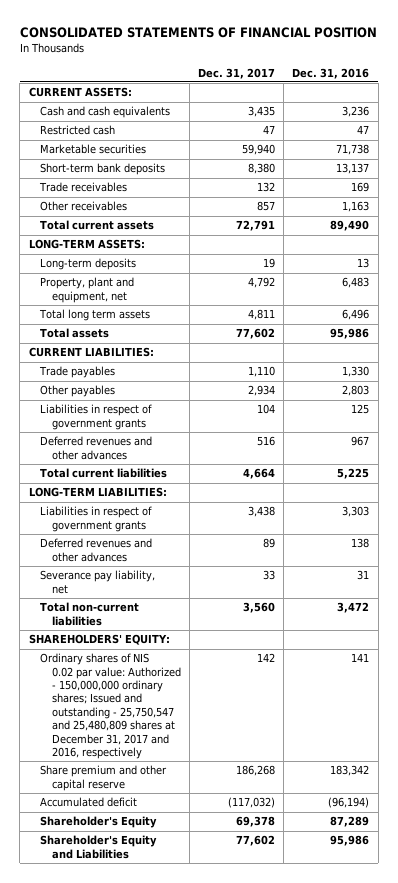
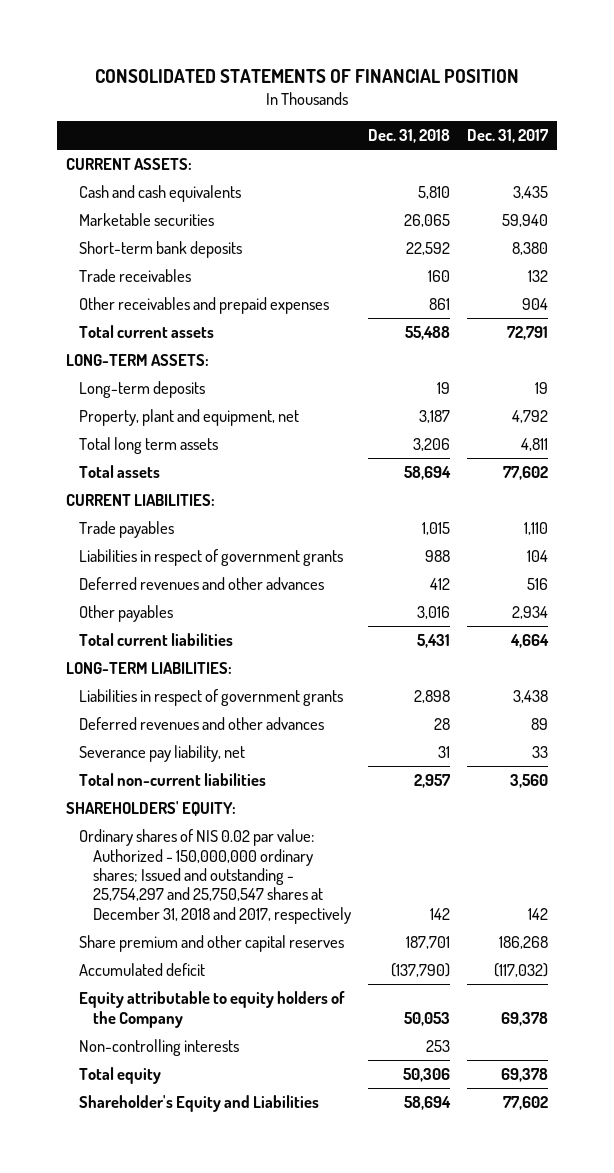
[292,67,370,79] Dec. 31, 2016 -> none
none -> [367,129,450,144] Dec. 31, 2018
[40,125,116,136] Restricted cash -> none
[40,201,128,212] Other receivables -> [79,297,330,315] Other receivables and prepaid expenses
[257,201,276,212] 857 -> [522,298,549,311] 904
[40,385,116,398] Other payables -> [79,605,174,623] Other payables
[40,653,181,759] Ordinary shares of NIS 0.02 par value: Authorized - 150,000,000 ordinary shares; Issued and outstanding - 25,750,547 and 25,480,809 shares at December 31, 2017 and 2016, respectively -> [79,829,351,924] Ordinary shares of NIS 0.02 par value: Authorized - 150,000,000 ordinary shares; Issued and outstanding - 25,754,297 and 25,750,547 shares at December 31, 2018 and 2017, respectively
[40,765,168,791] Share premium and other capital reserve -> [79,935,345,953] Share premium and other capital reserves
none -> [79,991,346,1028] Equity attributable to equity holders of the Company
none -> [79,1039,240,1057] Non-controlling interests
[40,816,158,829] Shareholder's Equity -> [79,1067,162,1085] Total equity

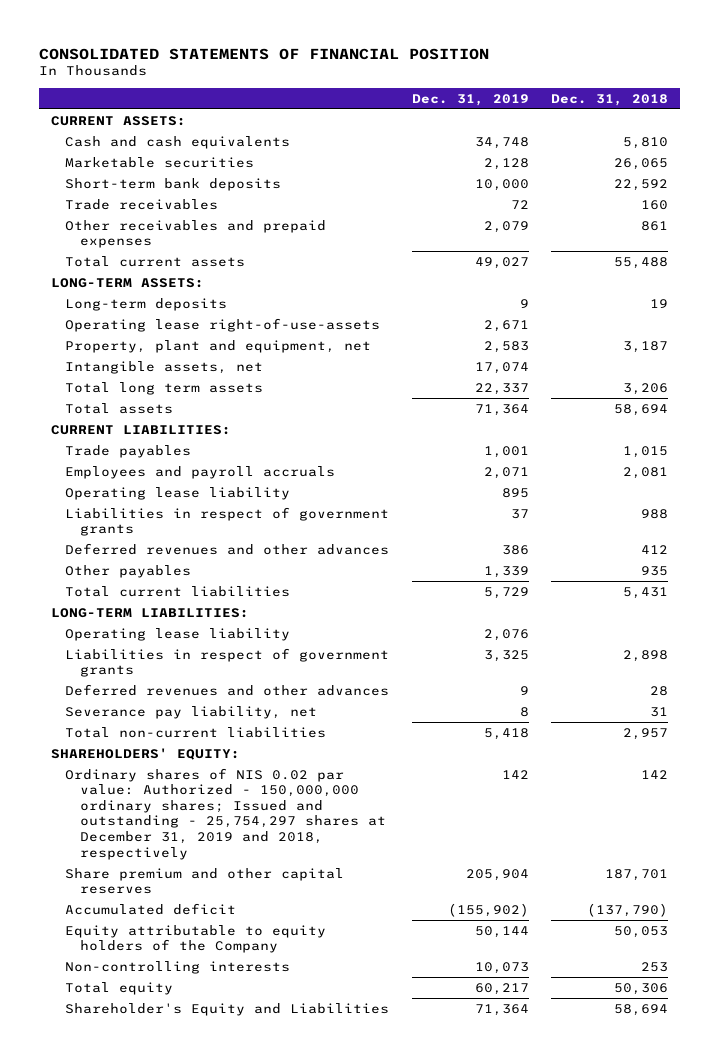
[467,129,550,144] Dec. 31, 2017 -> none
none -> [411,93,529,106] Dec. 31, 2019
none -> [65,317,381,332] Operating lease right-of-use-assets
none -> [65,360,264,374] Intangible assets, net
none -> [65,465,336,479] Employees and payroll accruals
none -> [65,486,291,500] Operating lease liability
[416,606,450,620] 3,016 -> [641,565,669,576] 935
none -> [65,627,291,641] Operating lease liability
[79,829,351,924] Ordinary shares of NIS 0.02 par value: Authorized - 150,000,000 ordinary shares; Issued and outstanding - 25,754,297 and 25,750,547 shares at December 31, 2018 and 2017, respectively -> [65,767,386,860] Ordinary shares of NIS 0.02 par value: Authorized - 150,000,000 ordinary shares; Issued and outstanding - 25,754,297 shares at December 31, 2019 and 2018, respectively

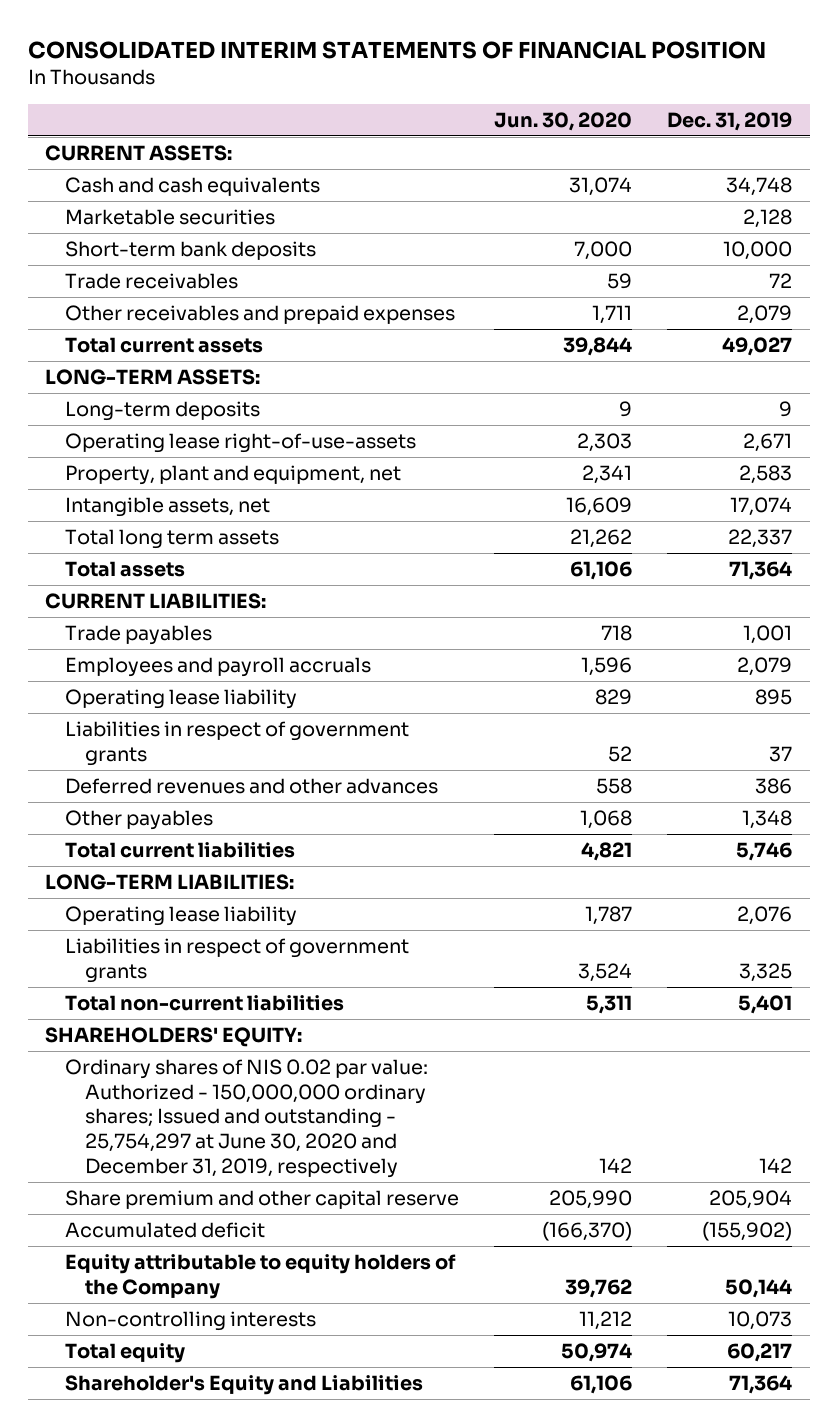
[39,47,490,60] CONSOLIDATED STATEMENTS OF FINANCIAL POSITION -> [28,41,767,60] CONSOLIDATED INTERIM STATEMENTS OF FINANCIAL POSITION
[551,93,669,106] Dec. 31, 2018 -> none
none -> [494,111,633,131] Jun. 30, 2020
[483,466,529,479] 2,071 -> [737,657,793,677] 2,079
[483,565,529,578] 1,339 -> [742,810,793,830] 1,348
[483,586,529,599] 5,729 -> [736,842,793,862] 5,746
[65,683,390,696] Deferred revenues and other advances -> none
[65,705,318,719] Severance pay liability, net -> none
[483,727,529,740] 5,418 -> [738,995,793,1015] 5,401
[65,767,386,860] Ordinary shares of NIS 0.02 par value: Authorized - 150,000,000 ordinary shares; Issued and outstanding - 25,754,297 shares at December 31, 2019 and 2018, respectively -> [65,1059,429,1178] Ordinary shares of NIS 0.02 par value: Authorized - 150,000,000 ordinary shares; Issued and outstanding - 25,754,297 at June 30, 2020 and December 31, 2019, respectively
[65,867,345,895] Share premium and other capital reserves -> [65,1190,460,1210] Share premium and other capital reserve

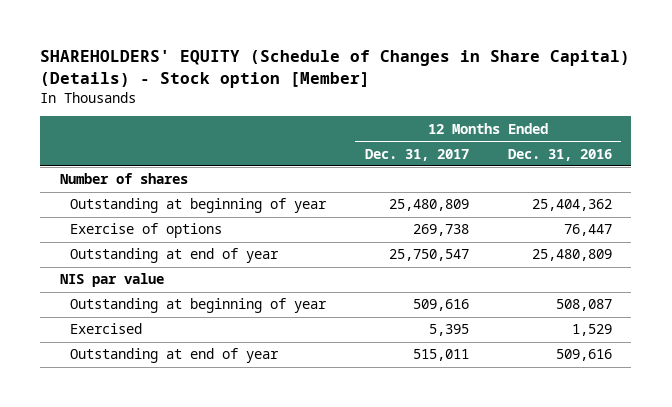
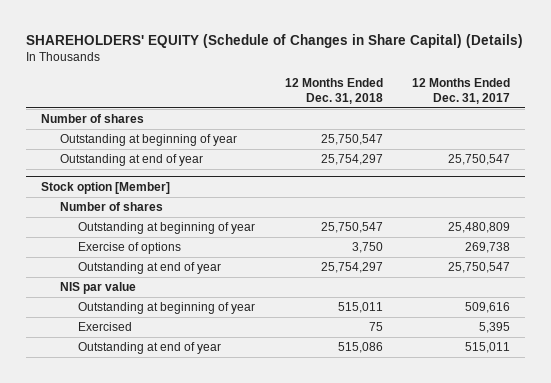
[40,50,631,88] SHAREHOLDERS' EQUITY (Schedule of Changes in Share Capital) (Details) - Stock option [Member] -> [26,33,524,48] SHAREHOLDERS' EQUITY (Schedule of Changes in Share Capital) (Details)
[507,148,612,161] Dec. 31, 2016 -> none
none -> [284,77,383,104] 12 Months Ended Dec. 31, 2018
none -> [59,134,237,147] Outstanding at beginning of year
none -> [59,154,203,167] Outstanding at end of year
none -> [41,181,171,194] Stock option [Member]
none -> [59,202,163,212] Number of shares

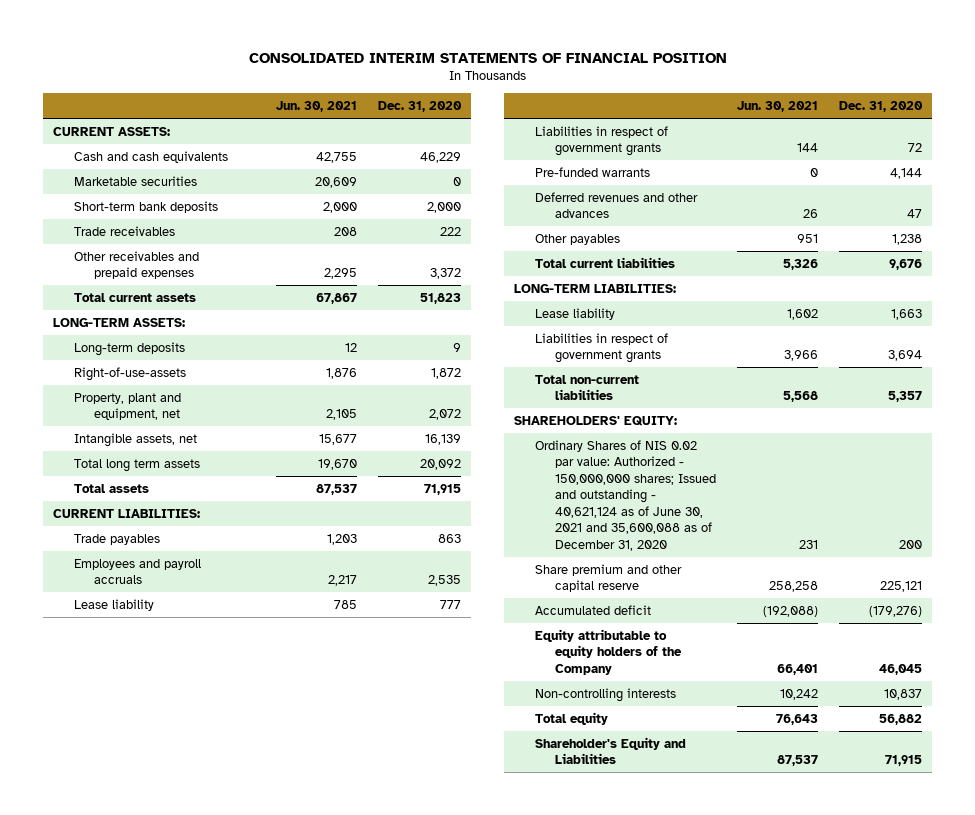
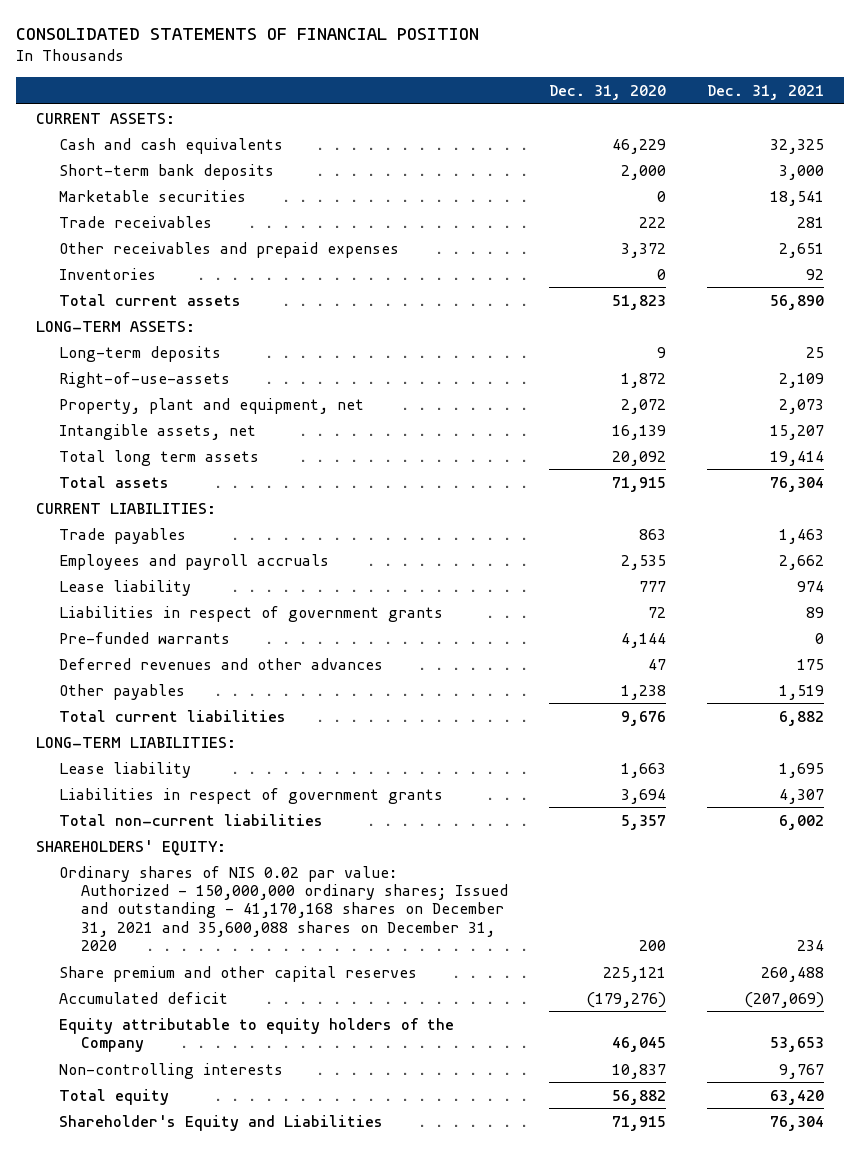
[248,52,727,63] CONSOLIDATED INTERIM STATEMENTS OF FINANCIAL POSITION -> [15,28,479,41] CONSOLIDATED STATEMENTS OF FINANCIAL POSITION
[275,101,357,113] Jun. 30, 2021 -> none
none -> [706,84,824,100] Dec. 31, 2021
[73,175,197,186] Marketable securities -> [58,189,246,202] Marketable securities
none -> [58,267,156,280] Inventories
[534,439,717,551] Ordinary Shares of NIS 0.02 par value: Authorized - 150,000,000 shares; Issued and outstanding - 40,621,124 as of June 30, 2021 and 35,600,088 as of December 31, 2020 -> [58,865,508,951] Ordinary shares of NIS 0.02 par value: Authorized - 150,000,000 ordinary shares; Issued and outstanding - 41,170,168 shares on December 31, 2021 and 35,600,088 shares on December 31, 2020
[534,563,682,593] Share premium and other capital reserve -> [58,965,417,982] Share premium and other capital reserves

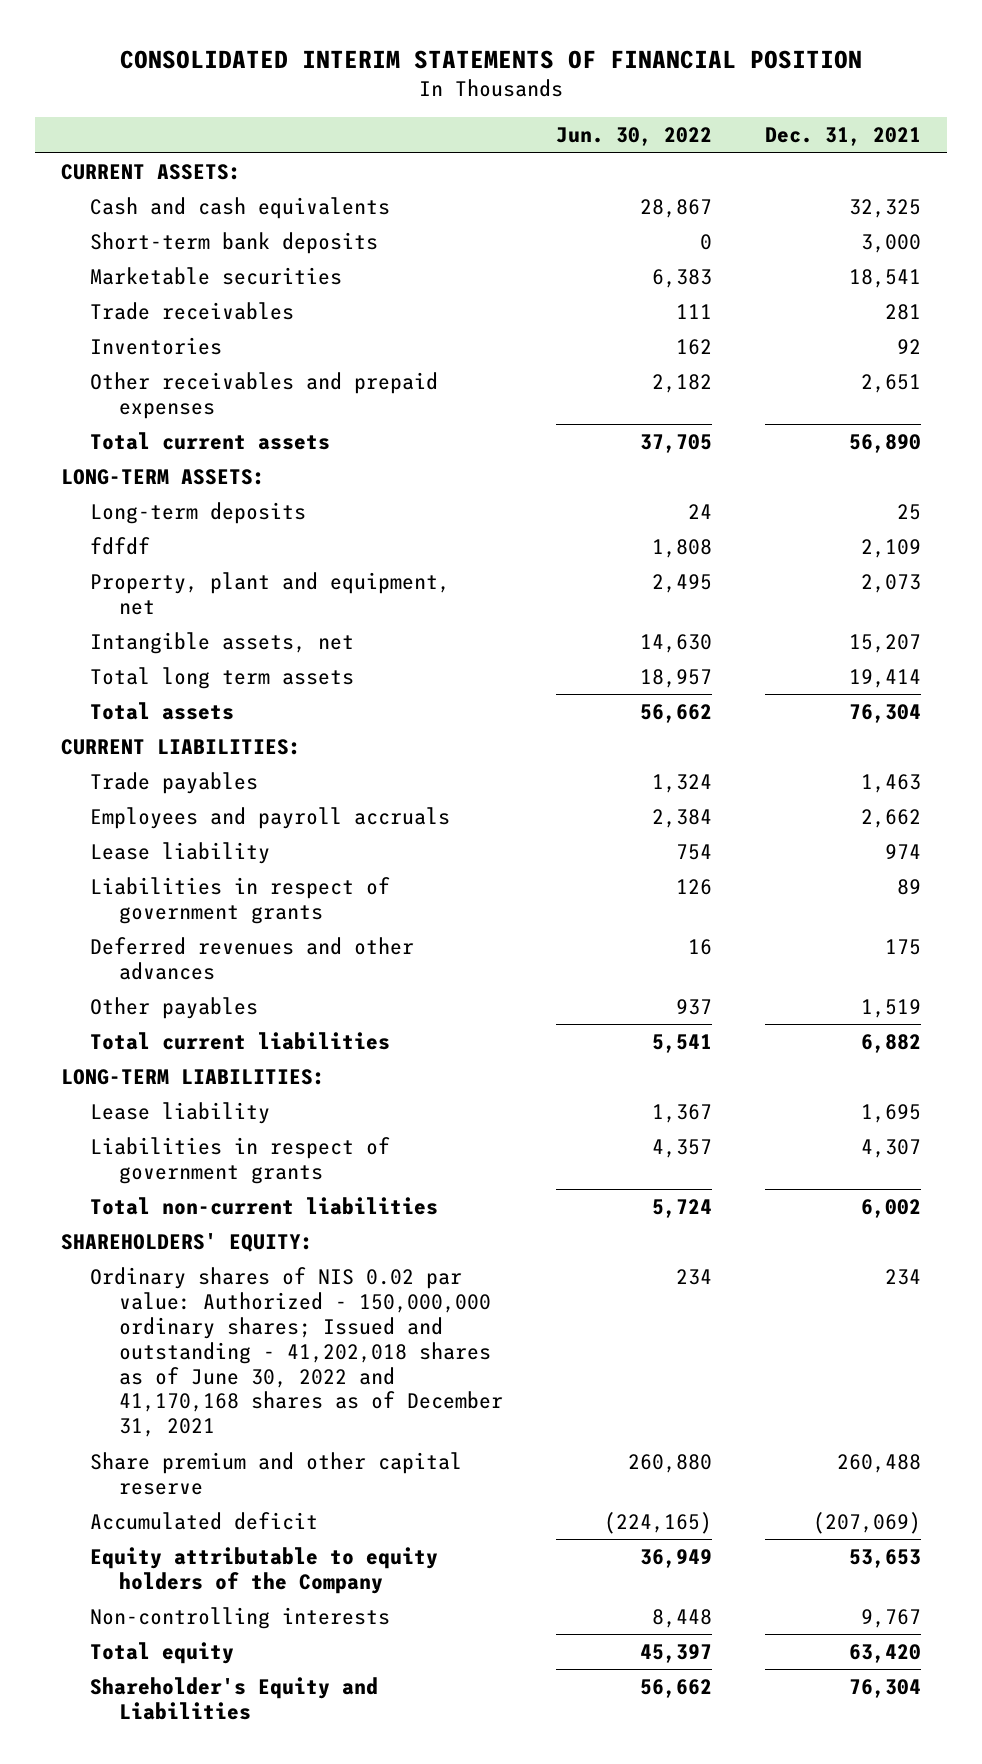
[15,28,479,41] CONSOLIDATED STATEMENTS OF FINANCIAL POSITION -> [120,49,863,69] CONSOLIDATED INTERIM STATEMENTS OF FINANCIAL POSITION
[548,84,666,100] Dec. 31, 2020 -> none
none -> [555,127,712,147] Jun. 30, 2022
[58,241,399,258] Other receivables and prepaid expenses -> [90,372,439,419] Other receivables and prepaid expenses
[58,371,230,388] Right-of-use-assets -> [90,537,151,556] fdfdf
[58,631,230,644] Pre-funded warrants -> none
[58,865,508,951] Ordinary shares of NIS 0.02 par value: Authorized - 150,000,000 ordinary shares; Issued and outstanding - 41,170,168 shares on December 31, 2021 and 35,600,088 shares on December 31, 2020 -> [90,1267,503,1438] Ordinary shares of NIS 0.02 par value: Authorized - 150,000,000 ordinary shares; Issued and outstanding - 41,202,018 shares as of June 30, 2022 and 41,170,168 shares as of December 31, 2021
[58,965,417,982] Share premium and other capital reserves -> [90,1452,463,1495] Share premium and other capital reserve

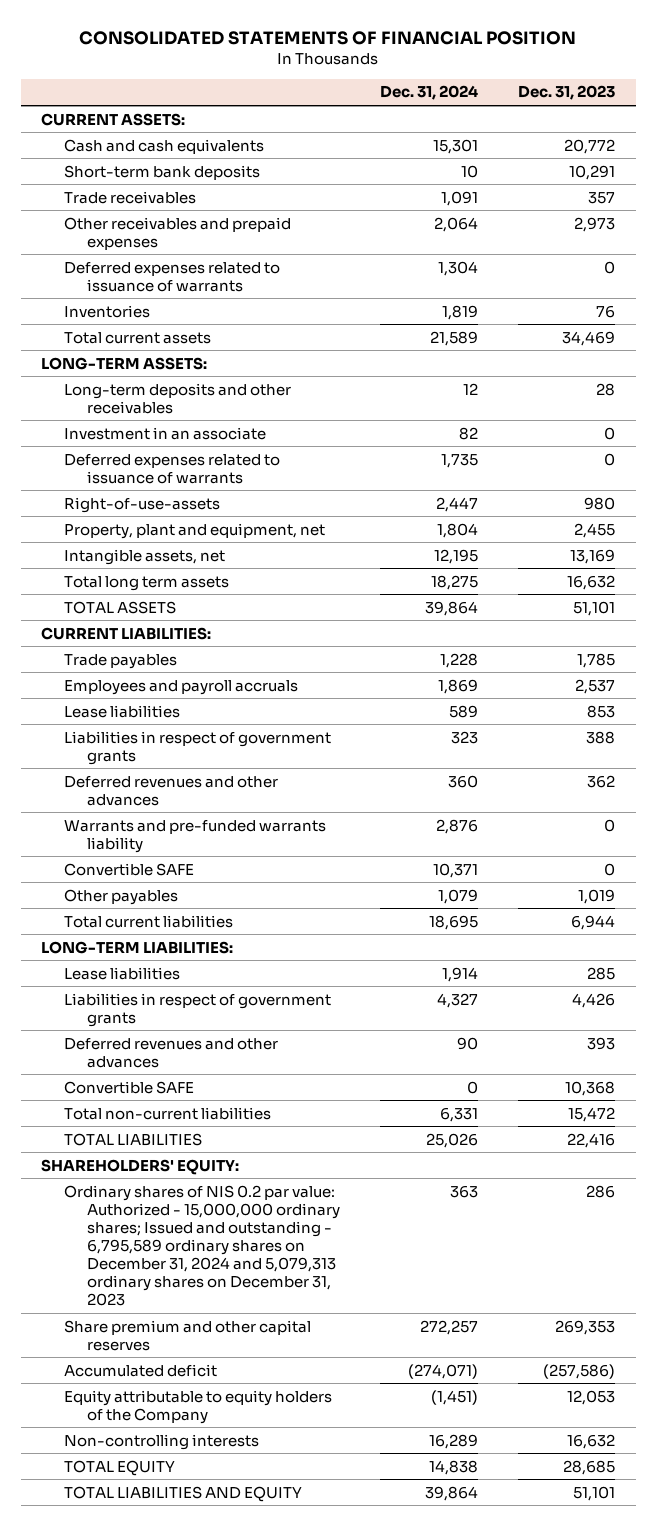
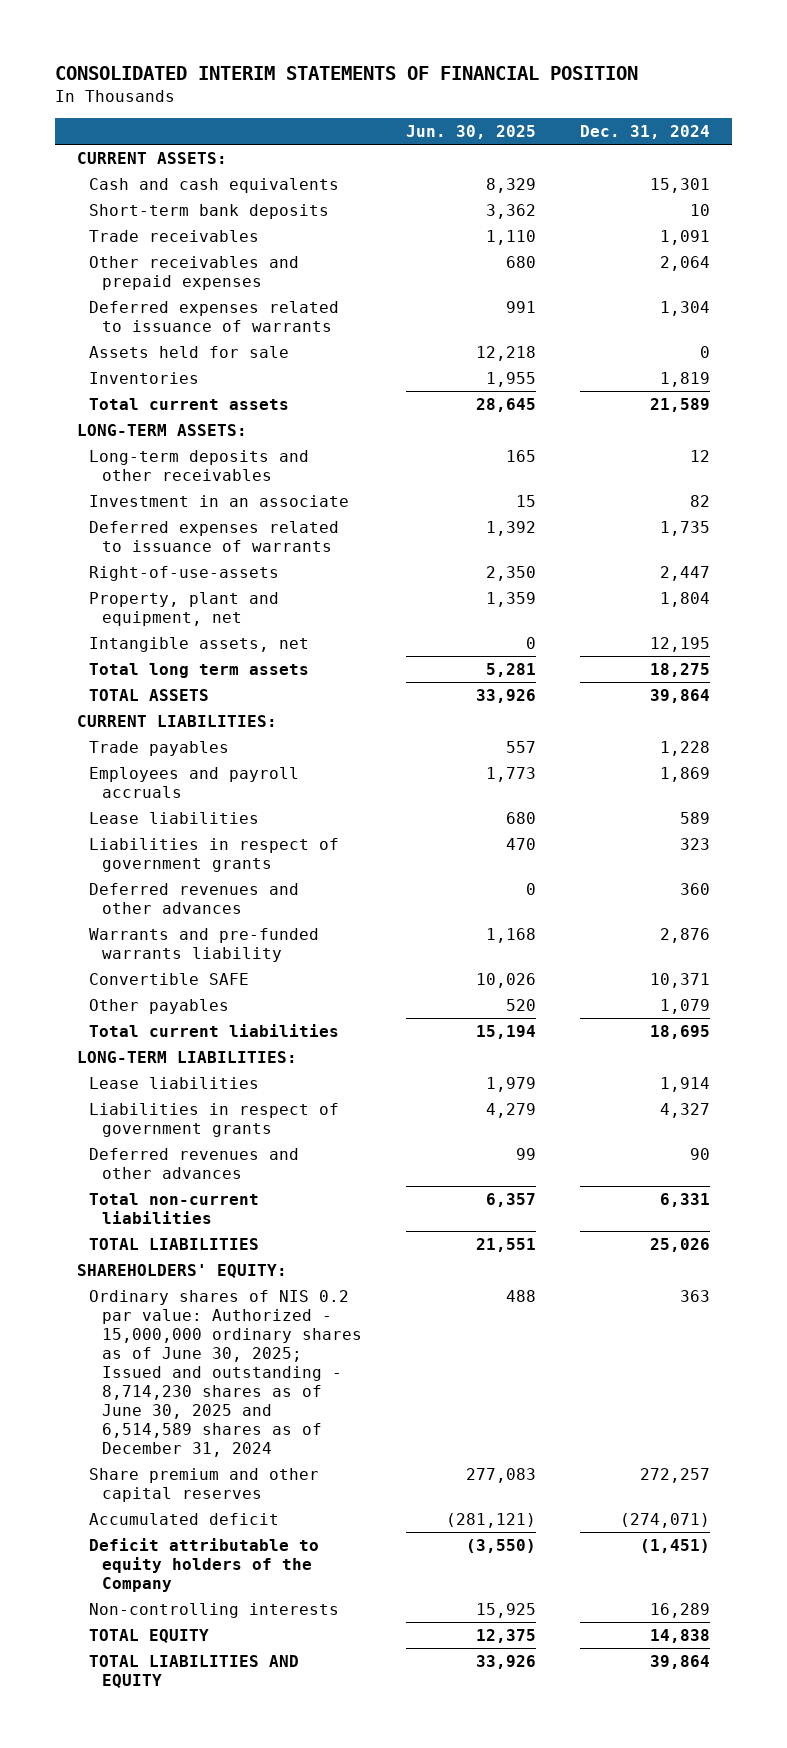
[79,31,577,46] CONSOLIDATED STATEMENTS OF FINANCIAL POSITION -> [55,66,639,81] CONSOLIDATED INTERIM STATEMENTS OF FINANCIAL POSITION
[518,85,616,101] Dec. 31, 2023 -> none
none -> [405,124,536,139] Jun. 30, 2025
none -> [89,346,290,359] Assets held for sale
[63,1080,194,1094] Convertible SAFE -> none
[63,1184,340,1307] Ordinary shares of NIS 0.2 par value: Authorized - 15,000,000 ordinary shares; Issued and outstanding - 6,795,589 ordinary shares on December 31, 2024 and 5,079,313 ordinary shares on December 31, 2023 -> [89,1290,362,1457] Ordinary shares of NIS 0.2 par value: Authorized - 15,000,000 ordinary shares as of June 30, 2025; Issued and outstanding - 8,714,230 shares as of June 30, 2025 and 6,514,589 shares as of December 31, 2024
[63,1389,332,1424] Equity attributable to equity holders of the Company -> [89,1538,320,1593] Deficit attributable to equity holders of the Company

